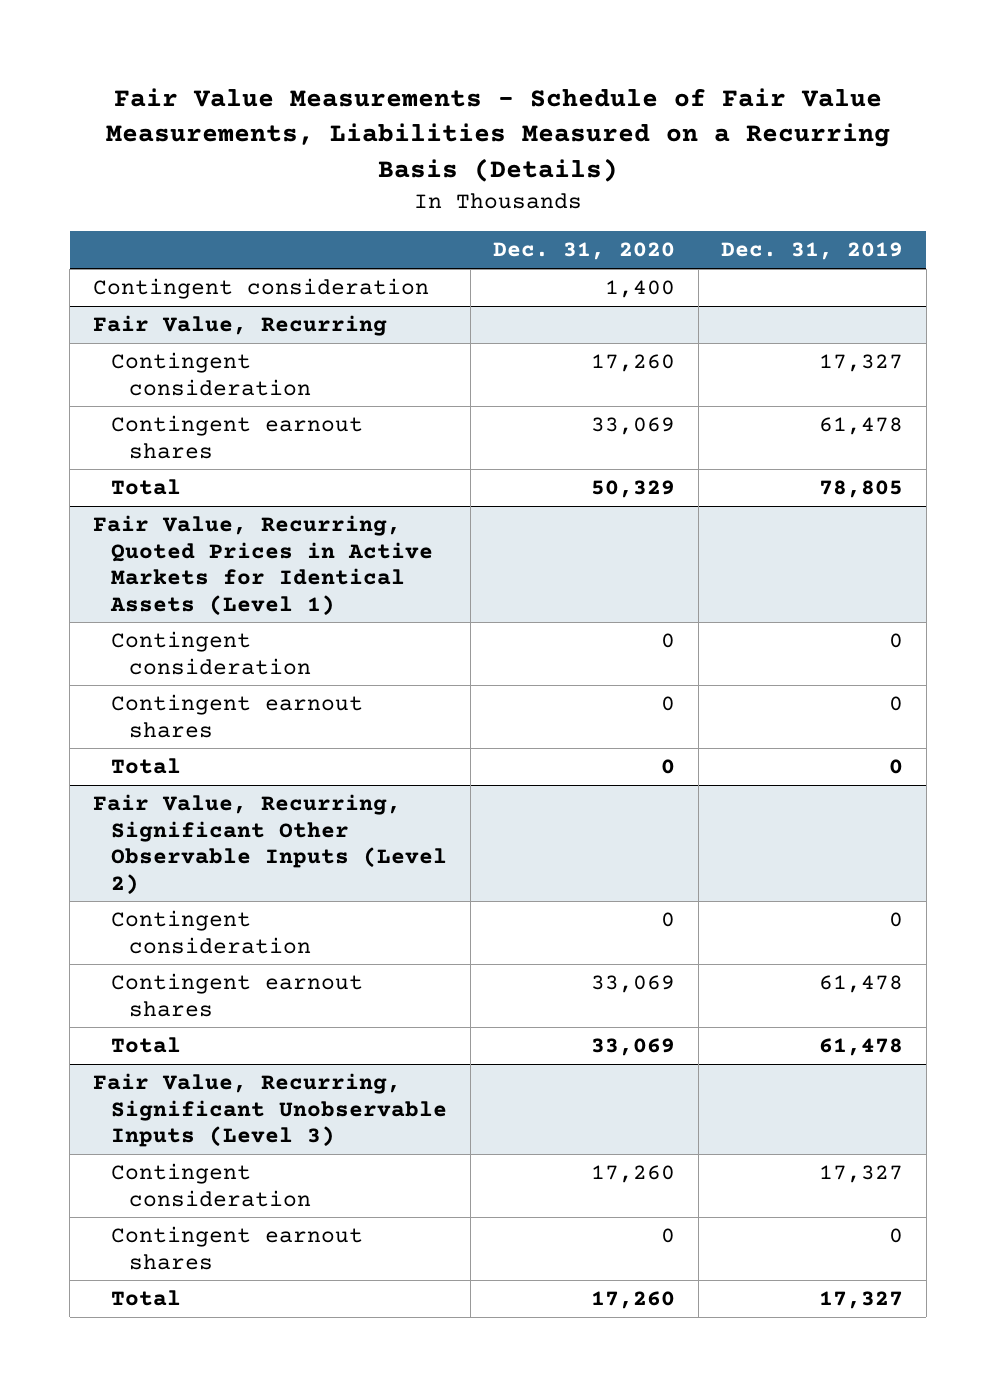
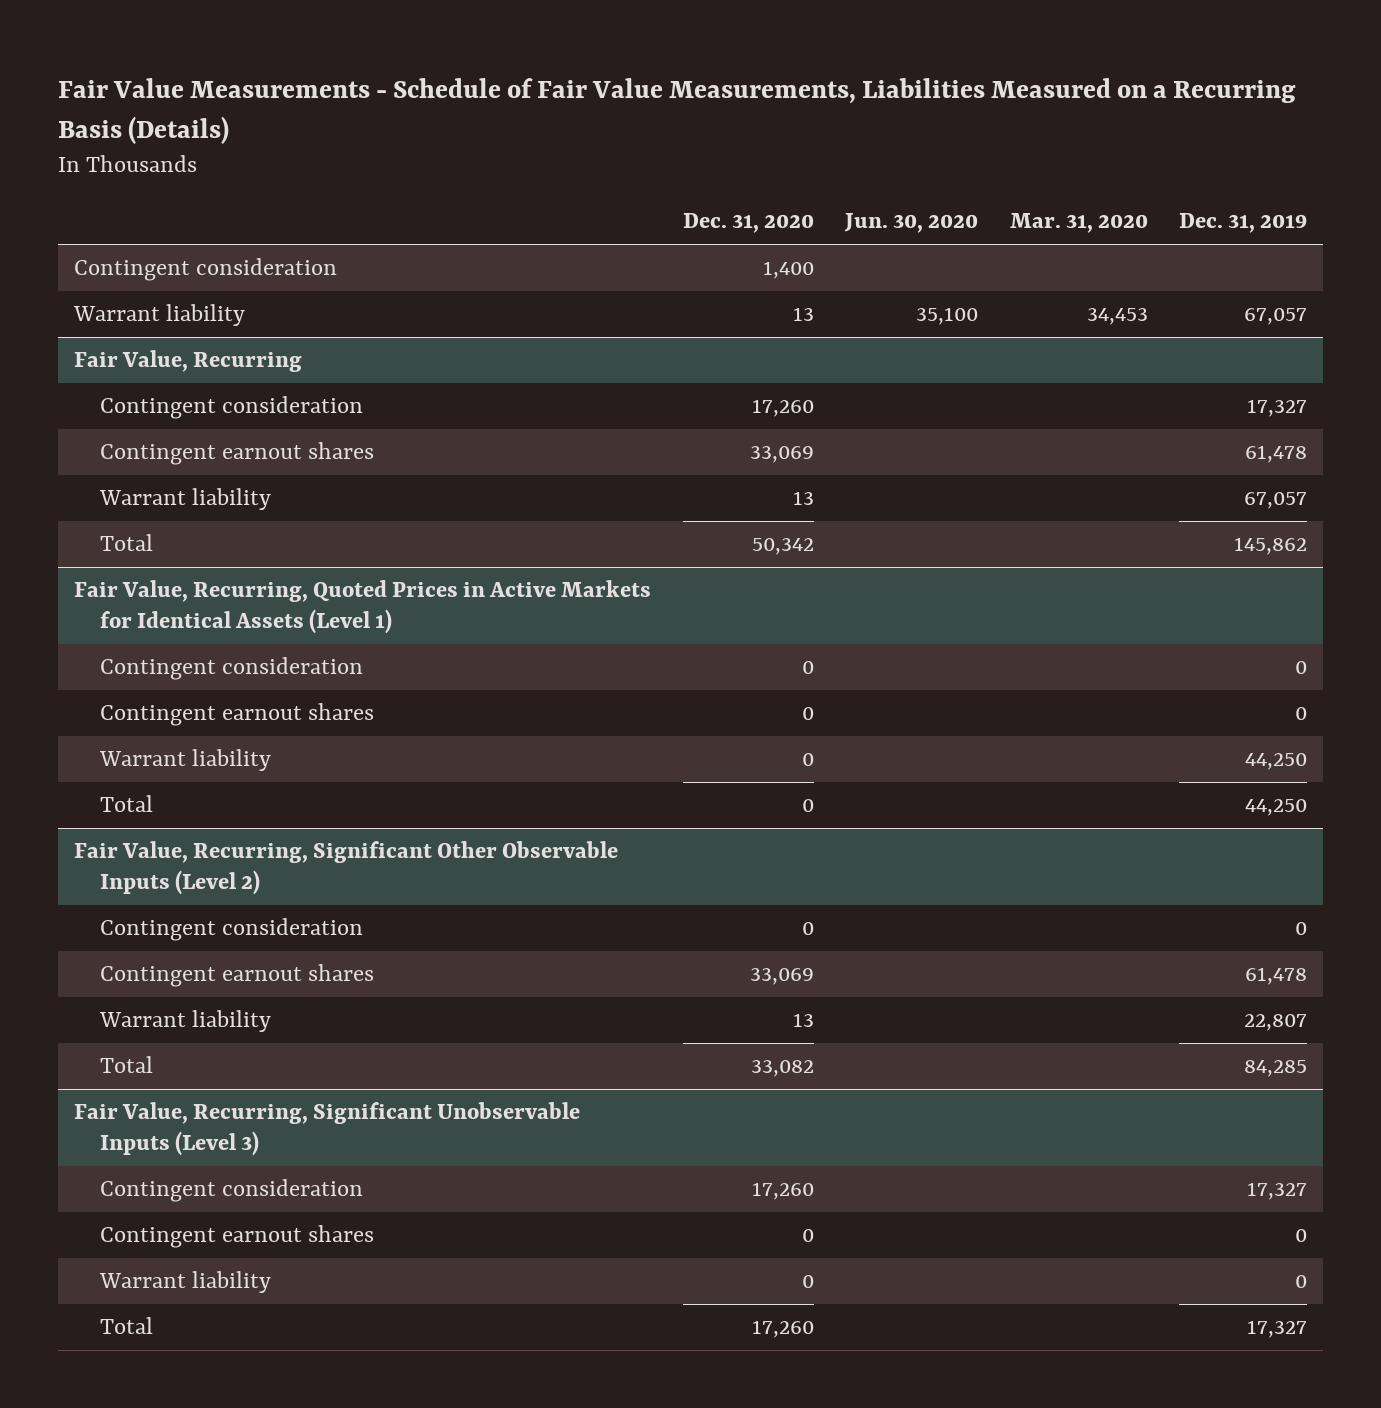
none -> [844,213,979,234] Jun. 30, 2020
none -> [1009,213,1148,234] Mar. 31, 2020
none -> [72,304,245,327] Warrant liability
none -> [99,488,272,511] Warrant liability
[591,480,676,499] 50,329 -> [751,538,814,556] 50,342
[819,480,904,499] 78,805 -> [1234,537,1308,556] 145,862
none -> [99,749,272,772] Warrant liability
[889,759,904,775] 0 -> [1245,799,1308,817] 44,250
none -> [99,1010,272,1033] Warrant liability
[591,1038,676,1057] 33,069 -> [750,1060,814,1078] 33,082
[819,1038,904,1057] 61,478 -> [1244,1060,1308,1078] 84,285
none -> [99,1271,272,1294] Warrant liability

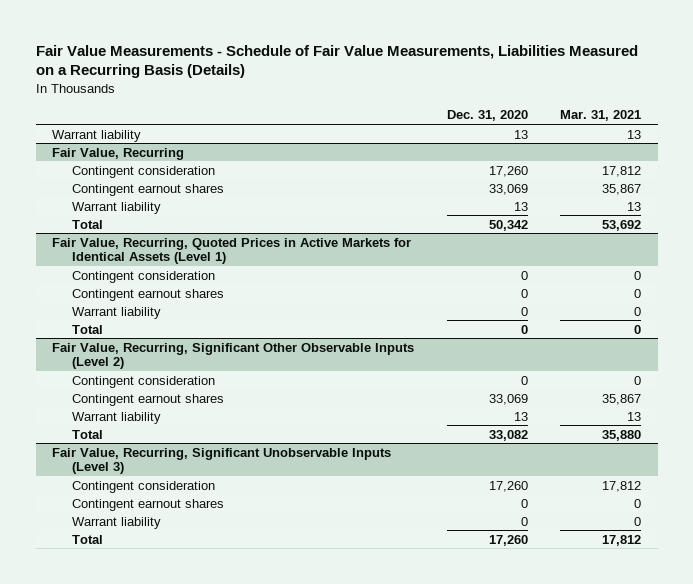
[844,213,979,234] Jun. 30, 2020 -> none
[1009,213,1148,234] Mar. 31, 2020 -> none
[1179,213,1308,234] Dec. 31, 2019 -> none
none -> [560,110,642,122] Mar. 31, 2021
[73,258,337,282] Contingent consideration -> none

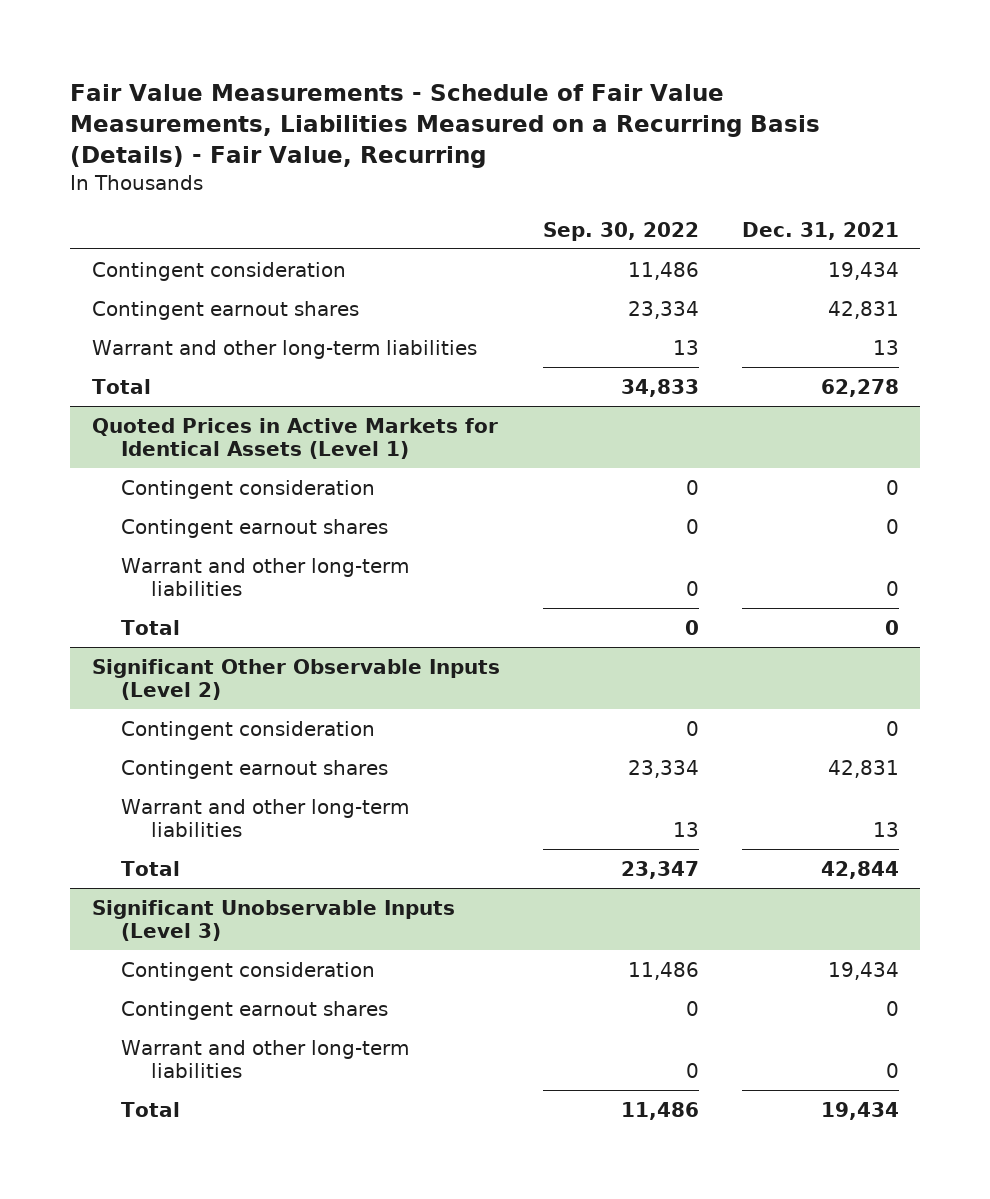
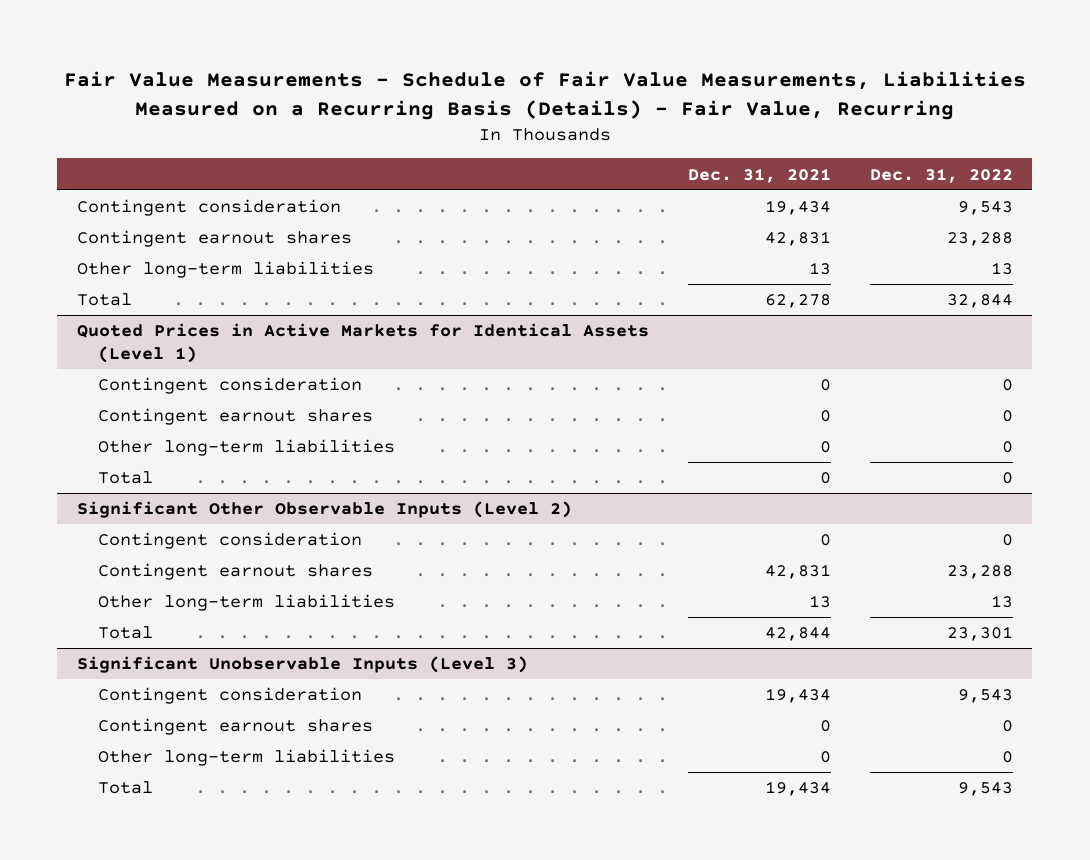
[542,221,699,241] Sep. 30, 2022 -> none
none -> [869,167,1013,183] Dec. 31, 2022
[91,339,477,359] Warrant and other long-term liabilities -> [76,261,374,279] Other long-term liabilities
[121,557,410,596] Warrant and other long-term liabilities -> [98,439,396,457] Other long-term liabilities
[121,798,410,837] Warrant and other long-term liabilities -> [98,594,396,612] Other long-term liabilities
[121,1039,410,1078] Warrant and other long-term liabilities -> [98,749,396,767] Other long-term liabilities

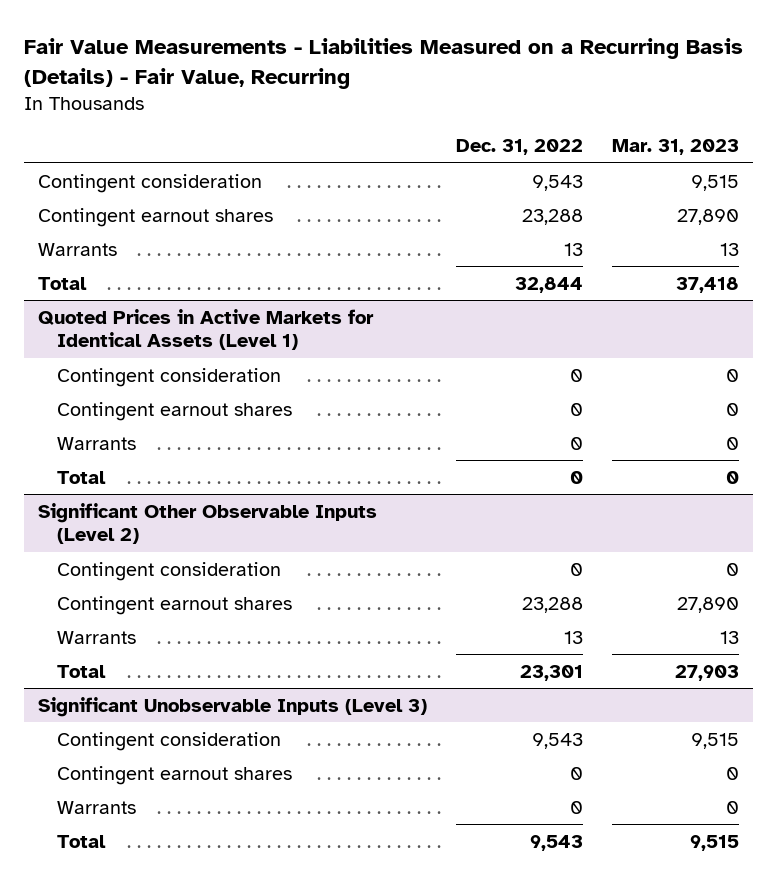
[63,71,1026,120] Fair Value Measurements - Schedule of Fair Value Measurements, Liabilities Measured on a Recurring Basis (Details) - Fair Value, Recurring -> [23,37,743,89] Fair Value Measurements - Liabilities Measured on a Recurring Basis (Details) - Fair Value, Recurring
[687,167,831,183] Dec. 31, 2021 -> none
none -> [611,139,739,156] Mar. 31, 2023
[76,261,374,279] Other long-term liabilities -> none
none -> [38,242,118,256] Warrants
[98,439,396,457] Other long-term liabilities -> none
none -> [56,436,136,450] Warrants
[98,594,396,612] Other long-term liabilities -> none
none -> [56,630,136,644] Warrants
[98,749,396,767] Other long-term liabilities -> none
none -> [56,800,136,814] Warrants

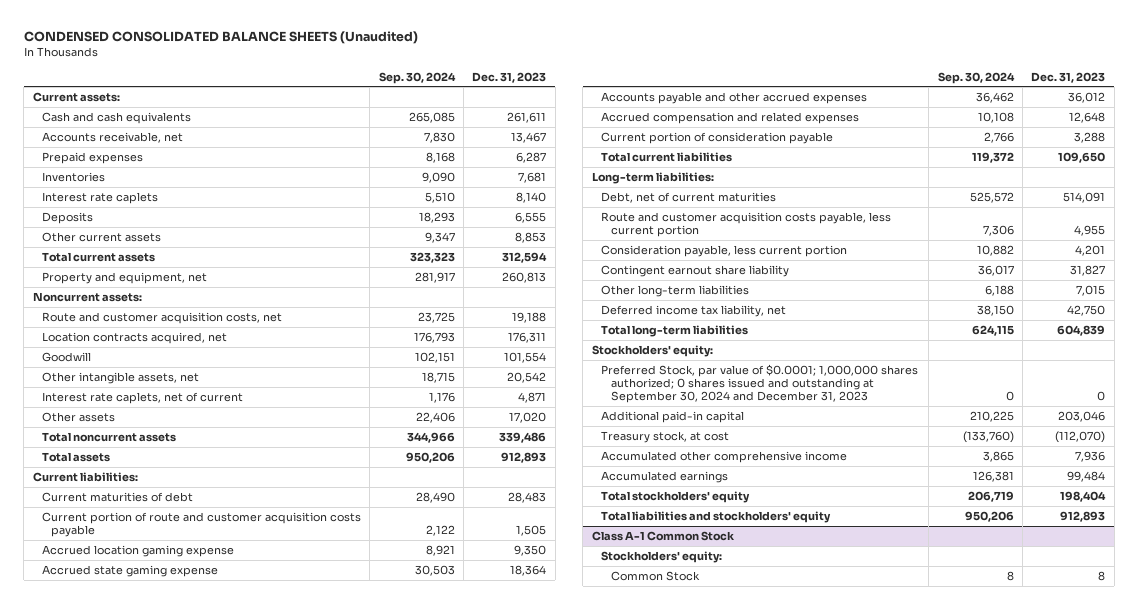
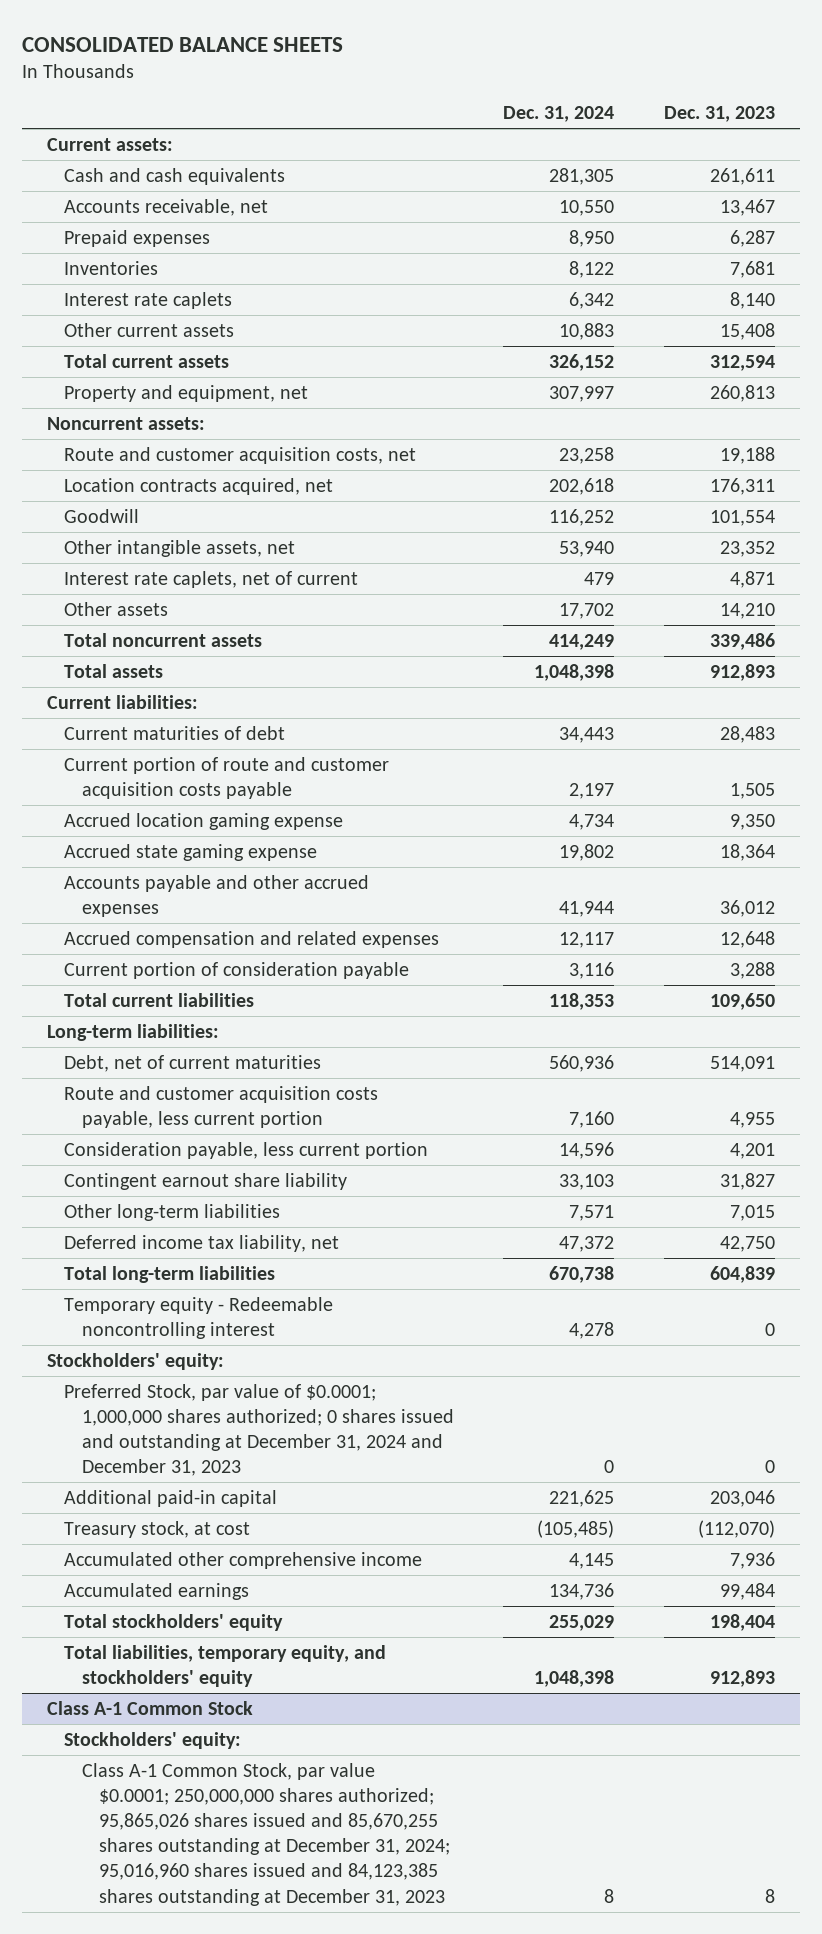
[23,30,418,44] CONDENSED CONSOLIDATED BALANCE SHEETS (Unaudited) -> [21,36,343,52] CONSOLIDATED BALANCE SHEETS
[378,71,456,84] Sep. 30, 2024 -> none
none -> [503,106,615,123] Dec. 31, 2024
[41,211,93,224] Deposits -> none
[515,231,547,243] 8,853 -> [720,322,776,340] 15,408
[507,371,547,383] 20,542 -> [720,540,776,557] 23,352
[509,411,547,423] 17,020 -> [720,602,776,619] 14,210
none -> [64,1296,334,1339] Temporary equity - Redeemable noncontrolling interest
[601,363,919,403] Preferred Stock, par value of $0.0001; 1,000,000 shares authorized; 0 shares issued and outstanding at September 30, 2024 and December 31, 2023 -> [64,1383,454,1477] Preferred Stock, par value of $0.0001; 1,000,000 shares authorized; 0 shares issued and outstanding at December 31, 2024 and December 31, 2023
[601,510,832,523] Total liabilities and stockholders' equity -> [64,1644,387,1687] Total liabilities, temporary equity, and stockholders' equity
[610,570,700,581] Common Stock -> [81,1762,451,1906] Class A-1 Common Stock, par value $0.0001; 250,000,000 shares authorized; 95,865,026 shares issued and 85,670,255 shares outstanding at December 31, 2024; 95,016,960 shares issued and 84,123,385 shares outstanding at December 31, 2023

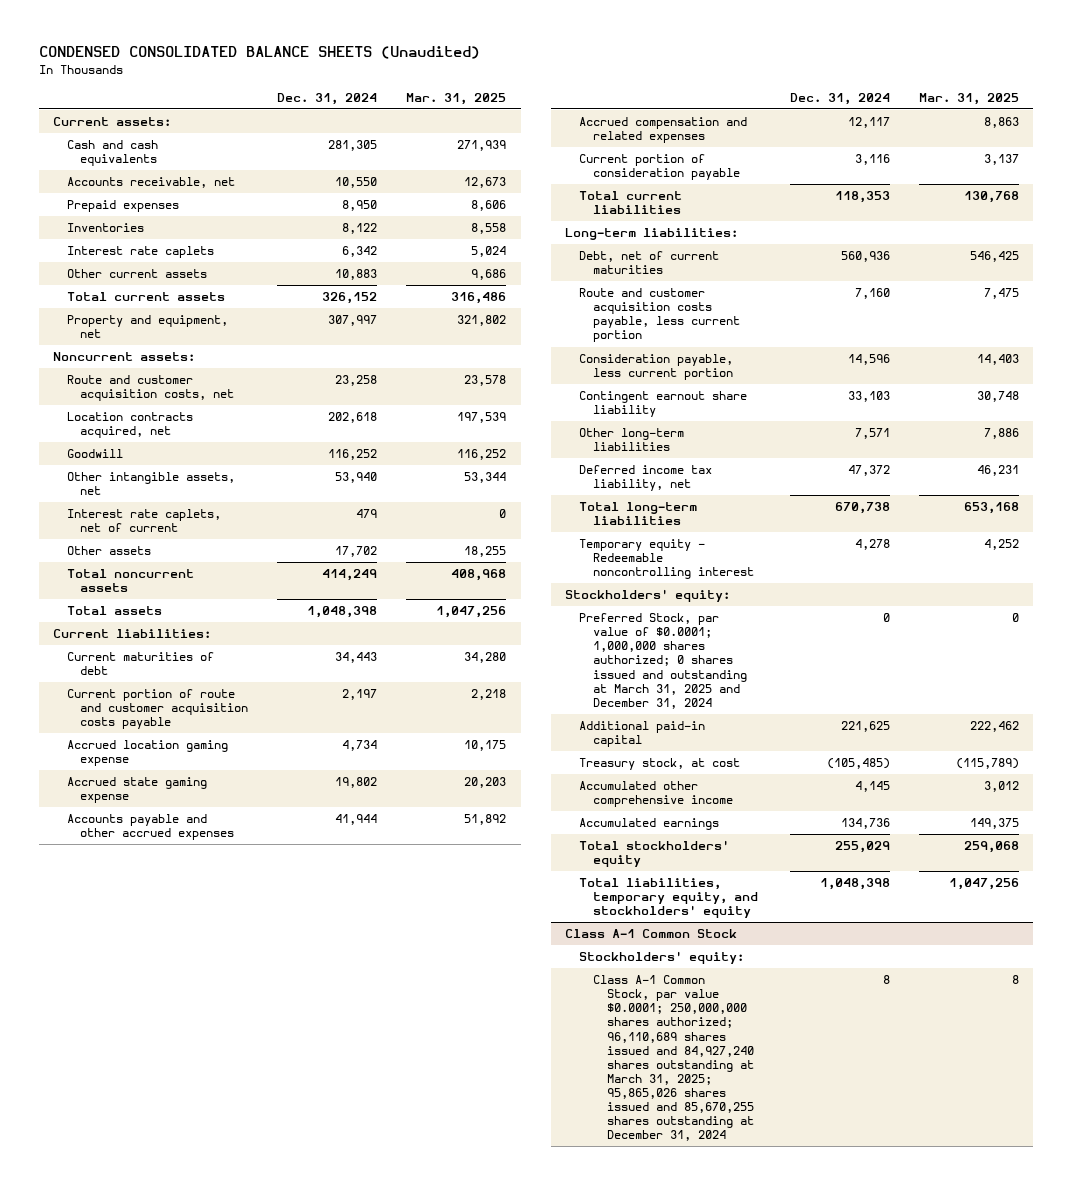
[21,36,343,52] CONSOLIDATED BALANCE SHEETS -> [38,46,480,60] CONDENSED CONSOLIDATED BALANCE SHEETS (Unaudited)
[664,106,776,123] Dec. 31, 2023 -> none
none -> [406,92,507,105] Mar. 31, 2025
[64,1383,454,1477] Preferred Stock, par value of $0.0001; 1,000,000 shares authorized; 0 shares issued and outstanding at December 31, 2024 and December 31, 2023 -> [579,613,747,709] Preferred Stock, par value of $0.0001; 1,000,000 shares authorized; 0 shares issued and outstanding at March 31, 2025 and December 31, 2024
[81,1762,451,1906] Class A-1 Common Stock, par value $0.0001; 250,000,000 shares authorized; 95,865,026 shares issued and 85,670,255 shares outstanding at December 31, 2024; 95,016,960 shares issued and 84,123,385 shares outstanding at December 31, 2023 -> [592,975,754,1142] Class A-1 Common Stock, par value $0.0001; 250,000,000 shares authorized; 96,110,689 shares issued and 84,927,240 shares outstanding at March 31, 2025; 95,865,026 shares issued and 85,670,255 shares outstanding at December 31, 2024

